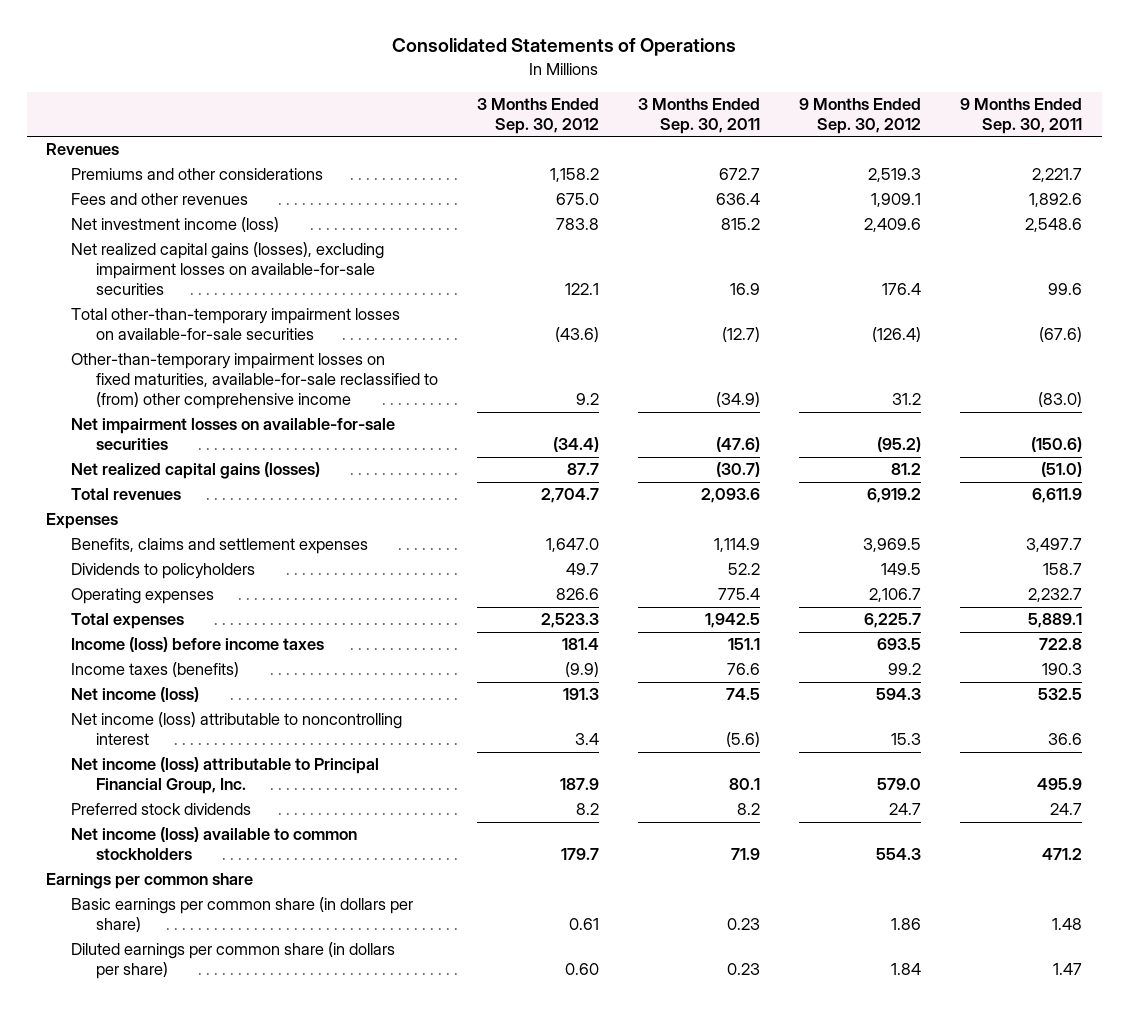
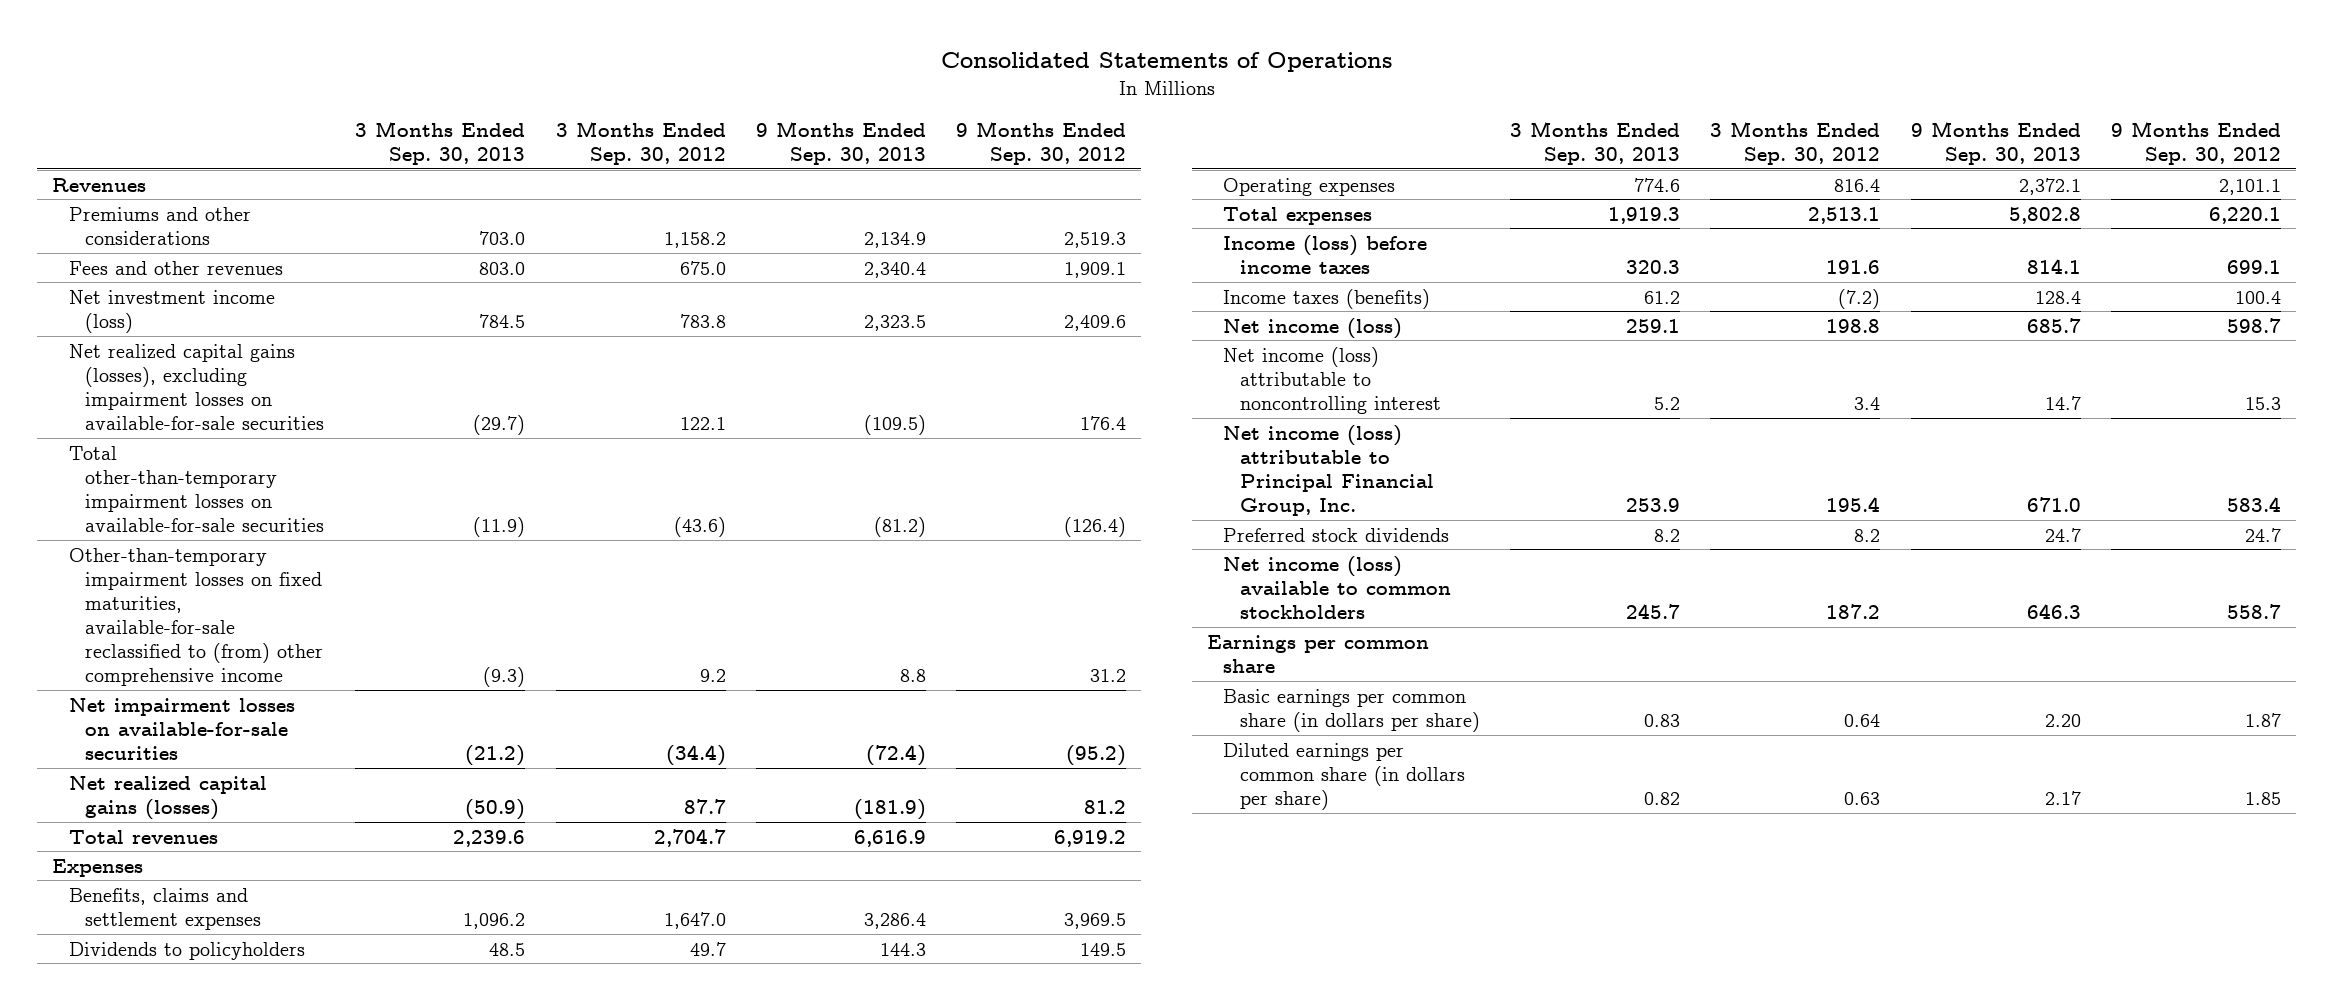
[638,97,761,134] 3 Months Ended Sep. 30, 2011 -> none
[960,97,1083,134] 9 Months Ended Sep. 30, 2011 -> none
none -> [355,120,526,165] 3 Months Ended Sep. 30, 2013
none -> [756,120,927,165] 9 Months Ended Sep. 30, 2013
[556,588,600,601] 826.6 -> [1834,178,1881,192] 816.4
[869,588,922,603] 2,106.7 -> [2219,178,2282,195] 2,101.1
[541,613,600,629] 2,523.3 -> [1808,206,1881,224] 2,513.1
[864,613,922,629] 6,225.7 -> [2209,206,2282,224] 6,220.1
[562,638,600,651] 181.4 -> [1826,259,1881,274] 191.6
[877,638,922,651] 693.5 -> [2227,259,2282,274] 699.1
[565,662,600,678] (9.9) -> [1838,288,1881,309] (7.2)
[888,663,922,676] 99.2 -> [2235,290,2282,304] 100.4
[563,688,600,701] 191.3 -> [1826,318,1881,333] 198.8
[876,688,922,701] 594.3 -> [2227,317,2282,333] 598.7
[560,778,600,791] 187.9 -> [1826,497,1881,513] 195.4
[877,778,922,791] 579.0 -> [2227,497,2282,513] 583.4
[561,848,600,861] 179.7 -> [1826,603,1881,619] 187.2
[876,848,922,861] 554.3 -> [2227,603,2282,619] 558.7
[569,918,600,931] 0.61 -> [1844,713,1881,727] 0.64
[891,918,922,931] 1.86 -> [2245,712,2282,727] 1.87
[565,963,600,976] 0.60 -> [1844,791,1881,805] 0.63
[891,963,922,976] 1.84 -> [2245,791,2282,805] 1.85

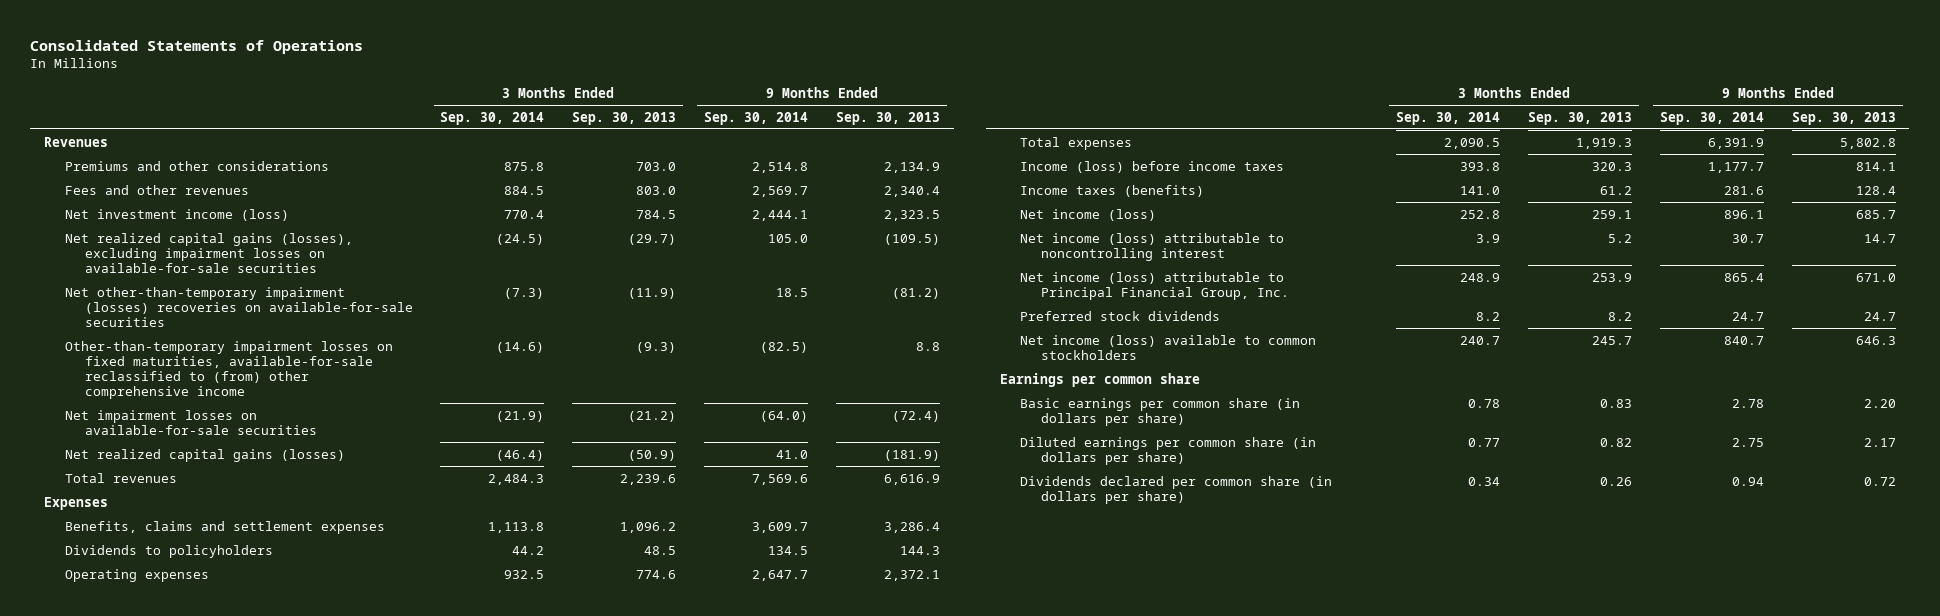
[555,120,726,165] 3 Months Ended Sep. 30, 2012 -> none
[956,120,1127,165] 9 Months Ended Sep. 30, 2012 -> none
none -> [440,111,545,125] Sep. 30, 2014
none -> [704,111,809,125] Sep. 30, 2014
[68,445,325,533] Total other-than-temporary impairment losses on available-for-sale securities -> [64,286,413,327] Net other-than-temporary impairment (losses) recoveries on available-for-sale securities
none -> [1020,475,1333,504] Dividends declared per common share (in dollars per share)

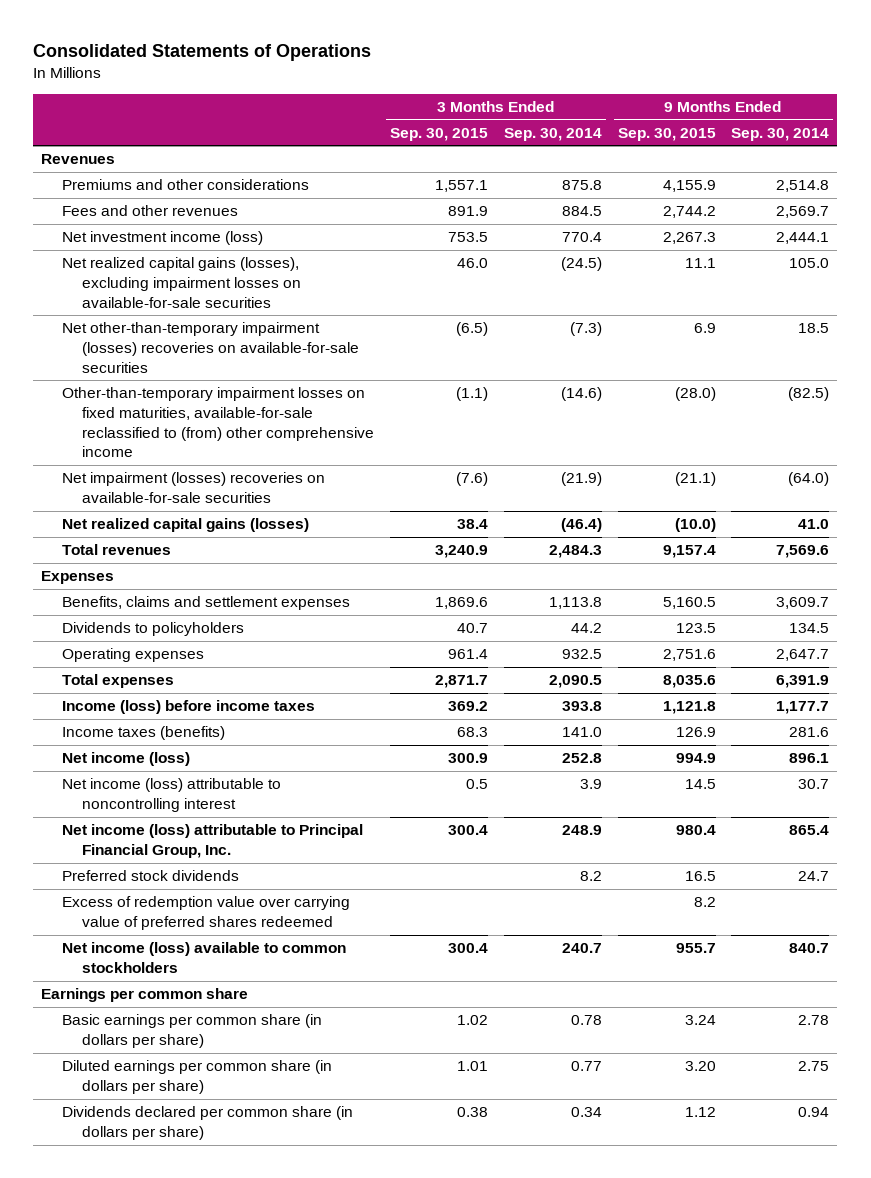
[572,111,677,125] Sep. 30, 2013 -> none
[835,111,940,125] Sep. 30, 2013 -> none
none -> [389,127,488,141] Sep. 30, 2015
none -> [617,127,716,141] Sep. 30, 2015
[64,409,317,435] Net impairment losses on available-for-sale securities -> [61,472,325,503] Net impairment (losses) recoveries on available-for-sale securities
none -> [61,896,350,930] Excess of redemption value over carrying value of preferred shares redeemed

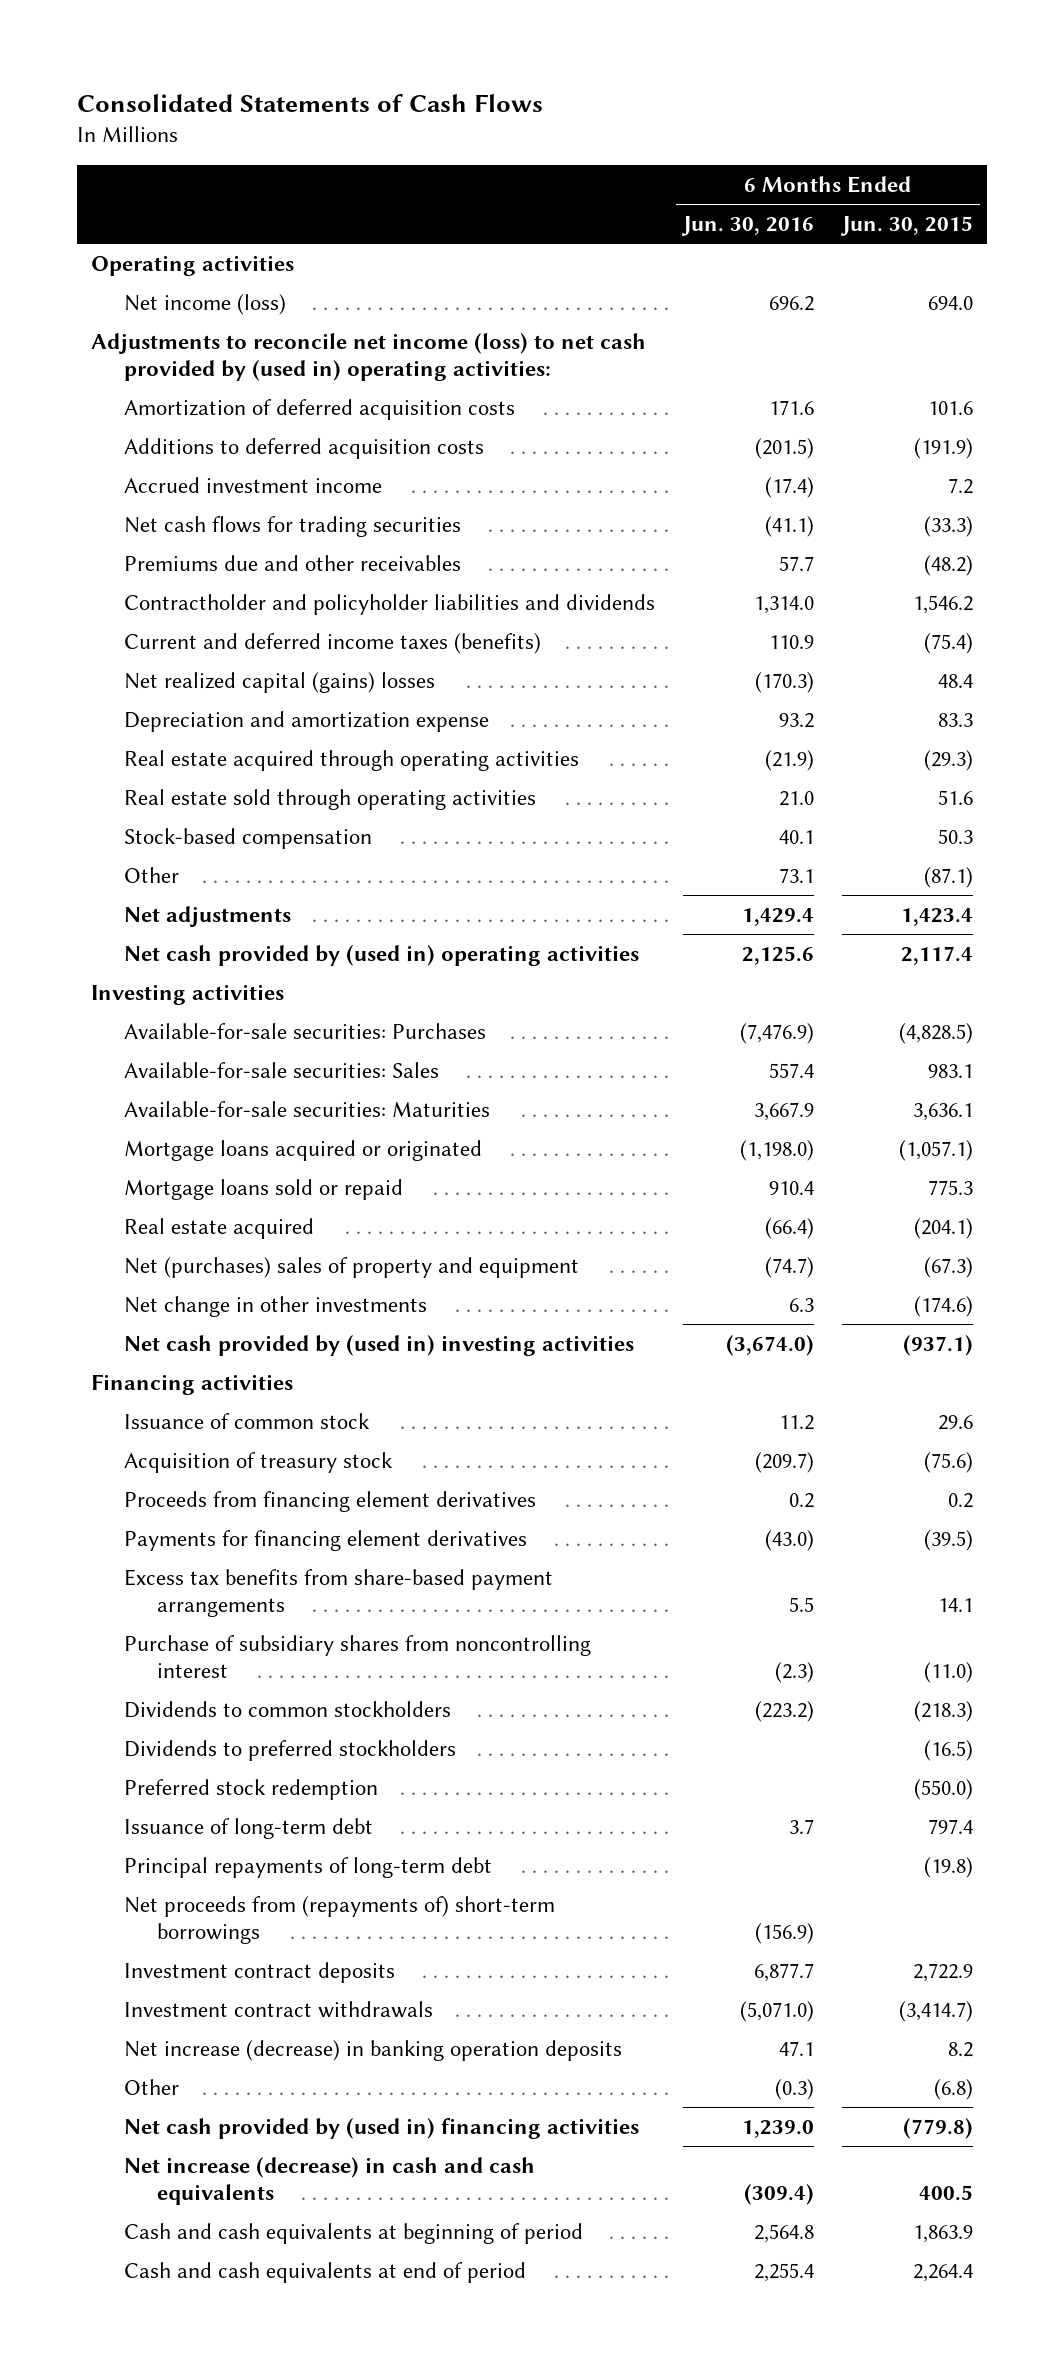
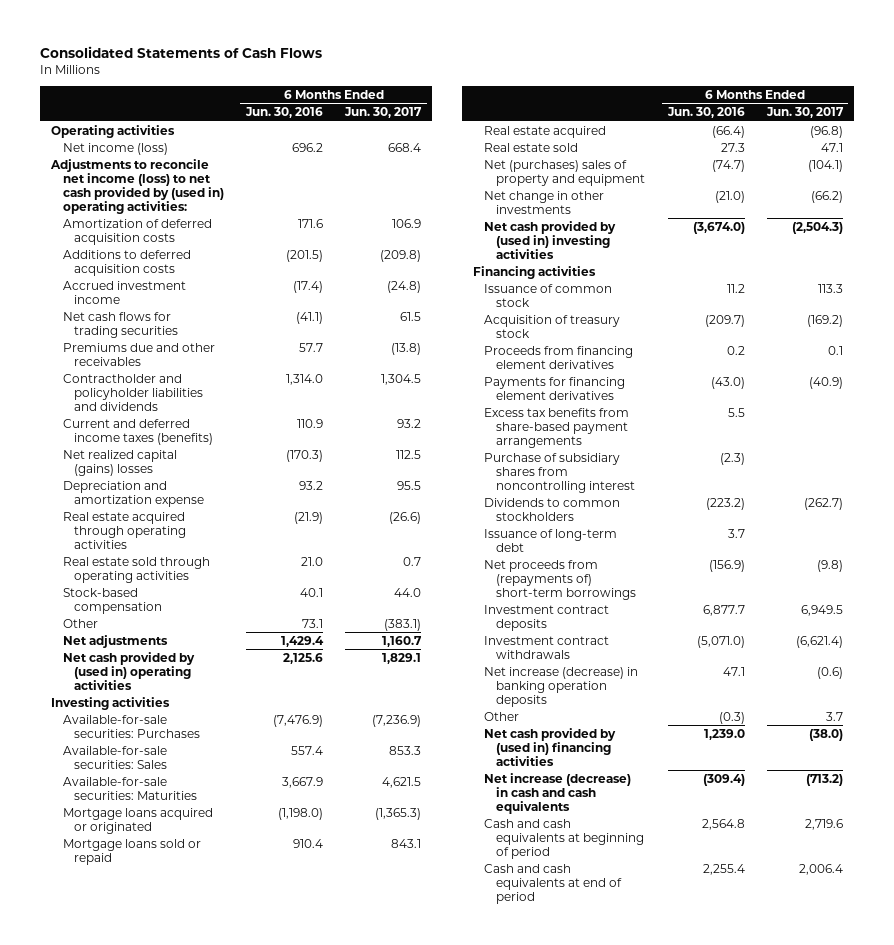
[839,215,973,236] Jun. 30, 2015 -> none
none -> [344,107,423,119] Jun. 30, 2017
none -> [484,142,579,152] Real estate sold
[788,1297,814,1312] 6.3 -> [714,190,745,203] (21.0)
[123,1739,456,1761] Dividends to preferred stockholders -> none
[123,1778,378,1800] Preferred stock redemption -> none
[123,1856,492,1878] Principal repayments of long-term debt -> none

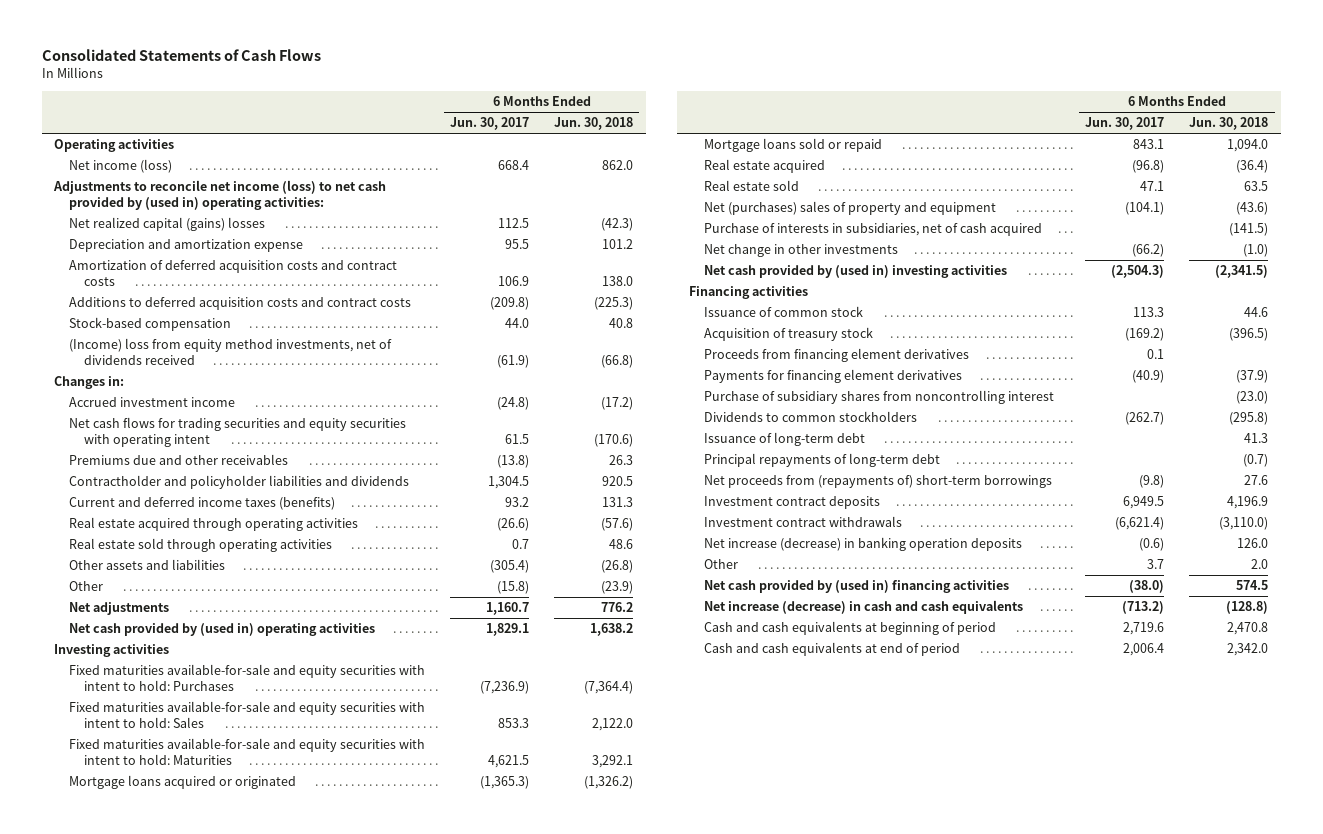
[244,107,323,119] Jun. 30, 2016 -> none
none -> [554,117,634,131] Jun. 30, 2018
[62,449,177,476] Net realized capital (gains) losses -> [69,217,266,232] Net realized capital (gains) losses
[62,480,205,507] Depreciation and amortization expense -> [69,239,304,253] Depreciation and amortization expense
[62,218,212,245] Amortization of deferred acquisition costs -> [69,260,398,287] Amortization of deferred acquisition costs and contract costs
[62,249,191,276] Additions to deferred acquisition costs -> [69,297,412,311] Additions to deferred acquisition costs and contract costs
[62,587,163,614] Stock-based compensation -> [69,317,232,332] Stock-based compensation
none -> [69,338,393,366] (Income) loss from equity method investments, net of dividends received
none -> [54,376,125,390] Changes in:
[62,311,179,338] Net cash flows for trading securities -> [69,417,407,448] Net cash flows for trading securities and equity securities with operating intent
none -> [69,559,226,571] Other assets and liabilities
[384,618,422,631] (383.1) -> [497,581,530,595] (15.8)
[62,714,201,738] Available-for-sale securities: Purchases -> [69,664,426,692] Fixed maturities available-for-sale and equity securities with intent to hold: Purchases
[62,745,168,769] Available-for-sale securities: Sales -> [69,701,426,729] Fixed maturities available-for-sale and equity securities with intent to hold: Sales
[62,776,198,800] Available-for-sale securities: Maturities -> [69,738,426,766] Fixed maturities available-for-sale and equity securities with intent to hold: Maturities
none -> [704,223,1043,237] Purchase of interests in subsidiaries, net of cash acquired
[484,407,630,448] Excess tax benefits from share-based payment arrangements -> none
none -> [704,453,941,468] Principal repayments of long-term debt

